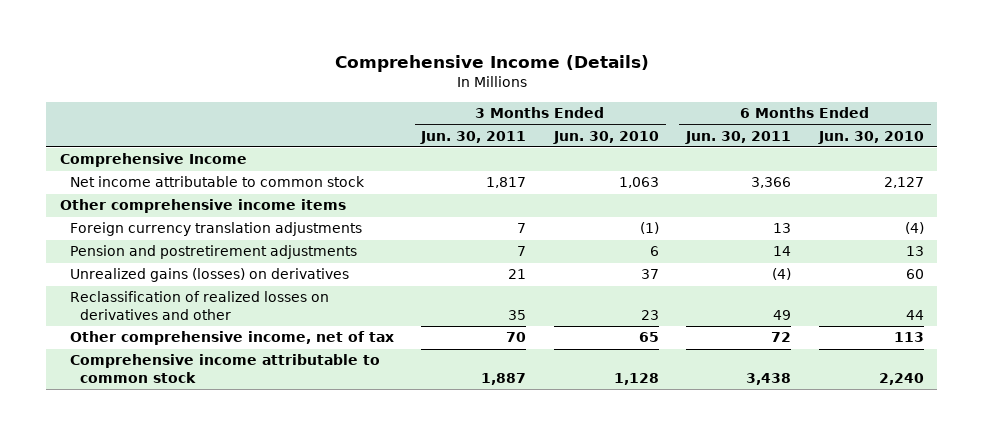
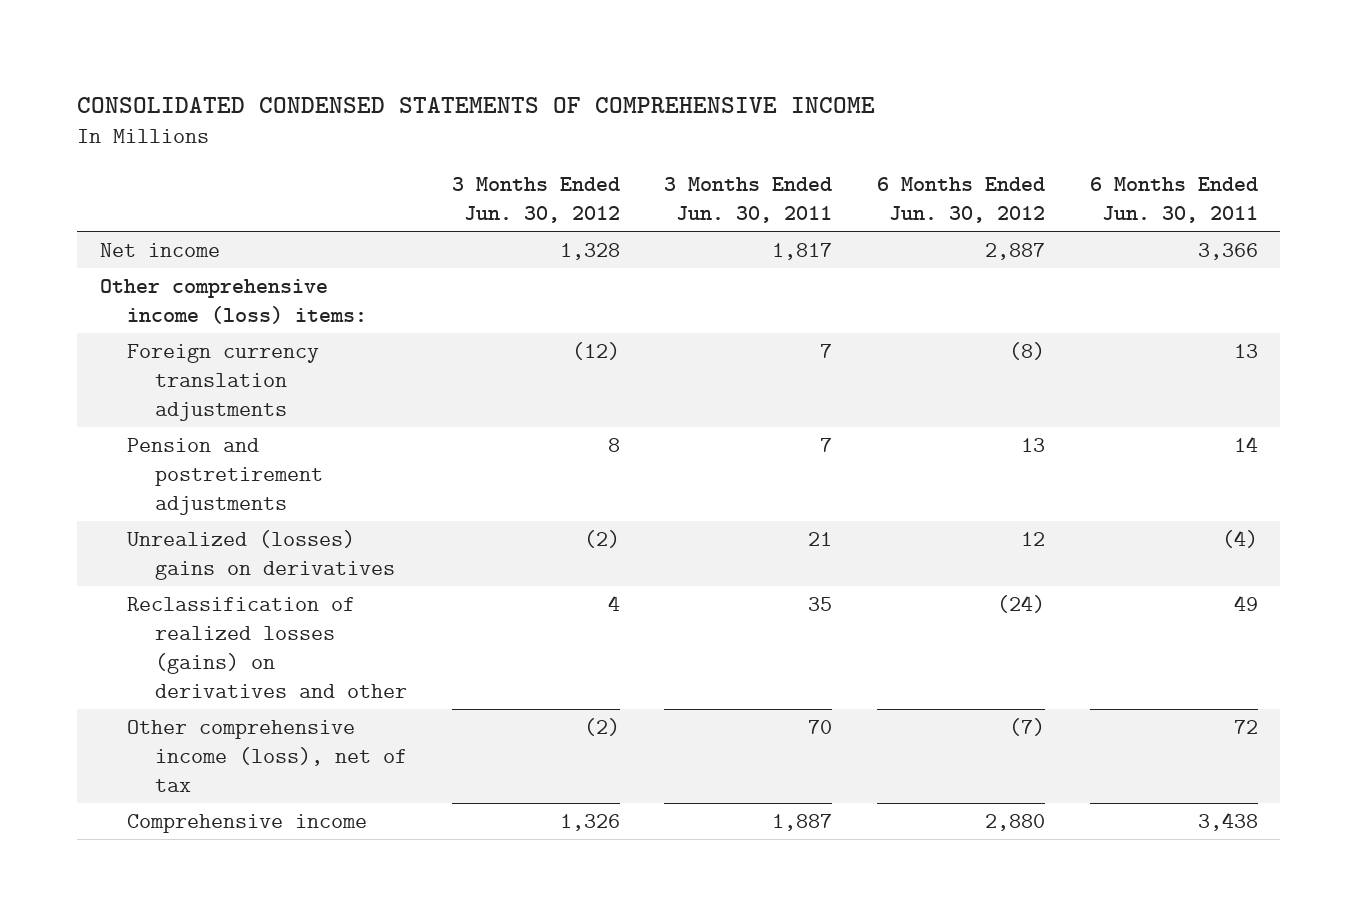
[334,55,649,73] Comprehensive Income (Details) -> [77,96,876,113] CONSOLIDATED CONDENSED STATEMENTS OF COMPREHENSIVE INCOME
[552,130,659,144] Jun. 30, 2010 -> none
[817,130,924,144] Jun. 30, 2010 -> none
none -> [451,177,620,224] 3 Months Ended Jun. 30, 2012
none -> [877,177,1046,224] 6 Months Ended Jun. 30, 2012
[59,153,247,168] Comprehensive Income -> none
[70,176,366,188] Net income attributable to common stock -> [99,242,220,257] Net income
[59,199,346,214] Other comprehensive income items -> [99,278,368,324] Other comprehensive income (loss) items:
[70,268,350,283] Unrealized gains (losses) on derivatives -> [127,529,395,580] Unrealized (losses) gains on derivatives
[70,291,330,320] Reclassification of realized losses on derivatives and other -> [127,596,407,698] Reclassification of realized losses (gains) on derivatives and other
[70,331,395,346] Other comprehensive income, net of tax -> [127,719,407,792] Other comprehensive income (loss), net of tax
[70,354,381,383] Comprehensive income attributable to common stock -> [127,813,368,833] Comprehensive income

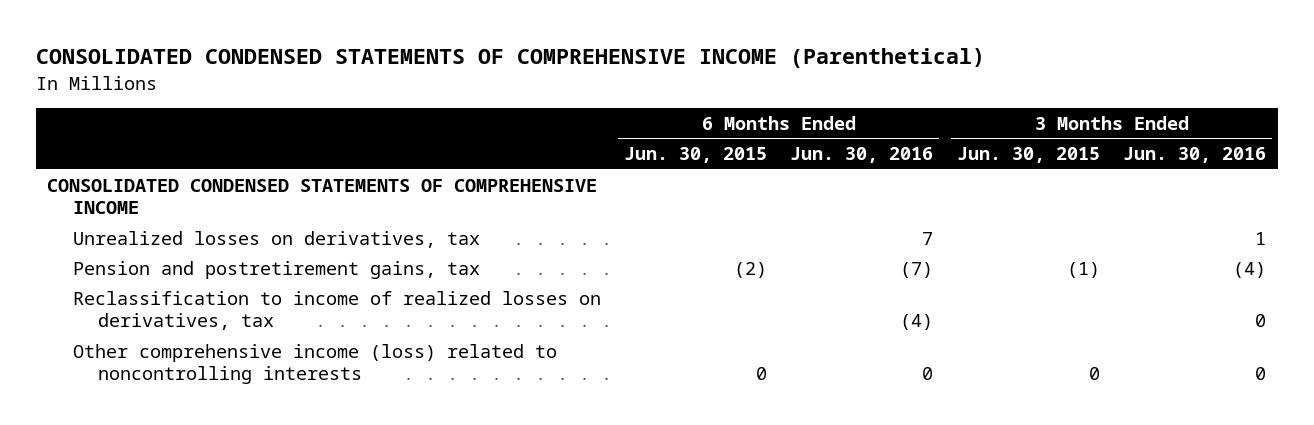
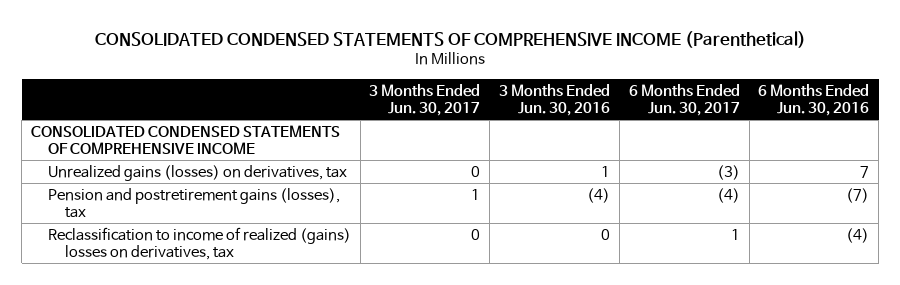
[624,147,768,164] Jun. 30, 2015 -> none
[956,147,1100,164] Jun. 30, 2015 -> none
none -> [369,83,481,117] 3 Months Ended Jun. 30, 2017
none -> [628,83,740,117] 6 Months Ended Jun. 30, 2017
[72,343,557,385] Other comprehensive income (loss) related to noncontrolling interests -> none
[72,230,480,248] Unrealized losses on derivatives, tax -> [47,164,347,181] Unrealized gains (losses) on derivatives, tax
[72,260,480,279] Pension and postretirement gains, tax -> [47,187,340,218] Pension and postretirement gains (losses), tax
[72,290,601,331] Reclassification to income of realized losses on derivatives, tax -> [47,226,351,260] Reclassification to income of realized (gains) losses on derivatives, tax

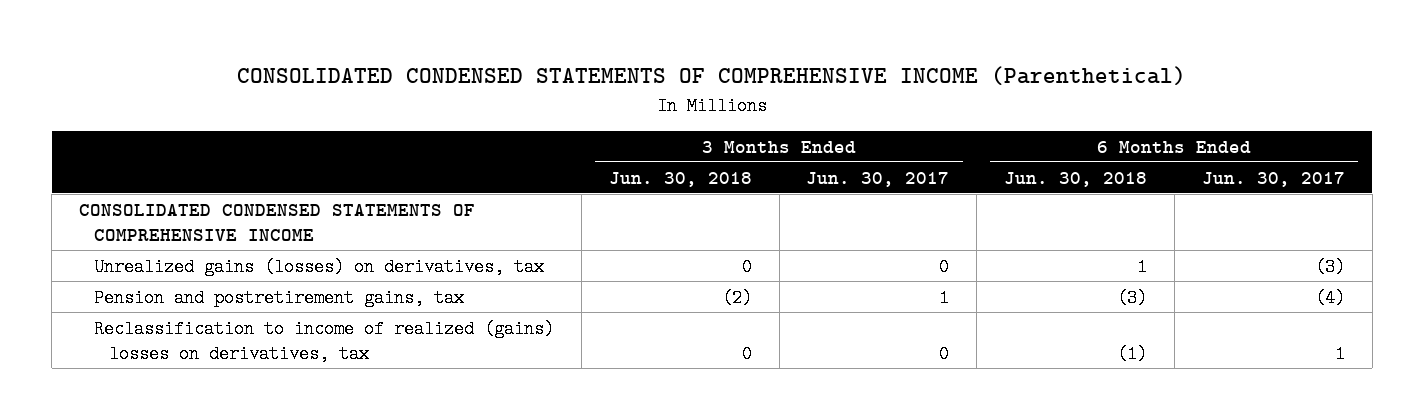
[499,83,611,117] 3 Months Ended Jun. 30, 2016 -> none
[758,83,870,117] 6 Months Ended Jun. 30, 2016 -> none
none -> [608,171,752,187] Jun. 30, 2018
none -> [1004,171,1148,187] Jun. 30, 2018
[47,187,340,218] Pension and postretirement gains (losses), tax -> [93,288,464,307] Pension and postretirement gains, tax

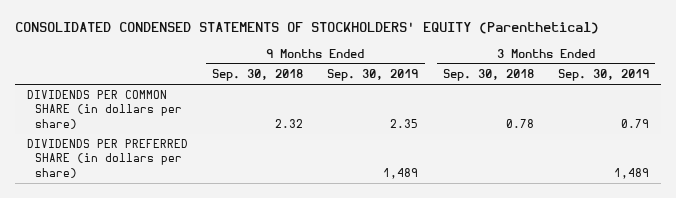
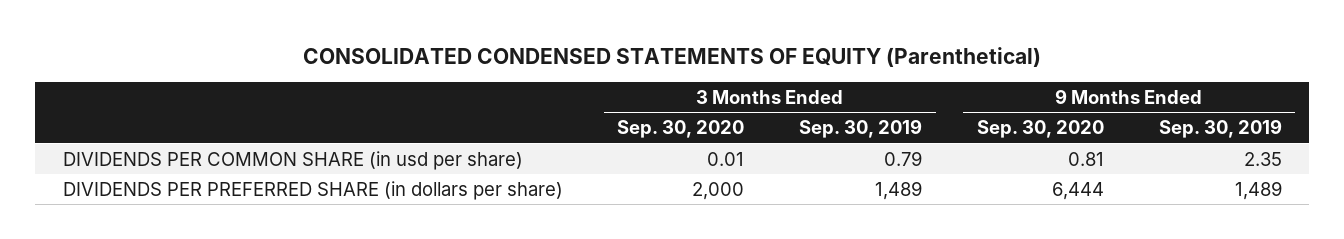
[15,22,600,35] CONSOLIDATED CONDENSED STATEMENTS OF STOCKHOLDERS' EQUITY (Parenthetical) -> [303,46,1042,67] CONSOLIDATED CONDENSED STATEMENTS OF EQUITY (Parenthetical)
[212,69,304,82] Sep. 30, 2018 -> none
[442,69,534,82] Sep. 30, 2018 -> none
none -> [617,120,745,139] Sep. 30, 2020
none -> [976,120,1104,139] Sep. 30, 2020
[27,90,183,129] DIVIDENDS PER COMMON SHARE (in dollars per share) -> [62,150,523,170] DIVIDENDS PER COMMON SHARE (in usd per share)

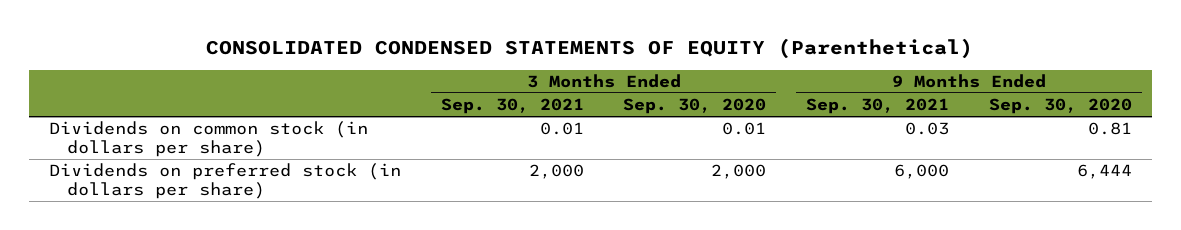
[799,119,923,139] Sep. 30, 2019 -> none
[1158,119,1282,139] Sep. 30, 2019 -> none
none -> [440,98,584,115] Sep. 30, 2021
none -> [806,98,950,115] Sep. 30, 2021
[62,150,523,170] DIVIDENDS PER COMMON SHARE (in usd per share) -> [48,121,368,158] Dividends on common stock (in dollars per share)
[62,180,563,200] DIVIDENDS PER PREFERRED SHARE (in dollars per share) -> [48,163,401,200] Dividends on preferred stock (in dollars per share)

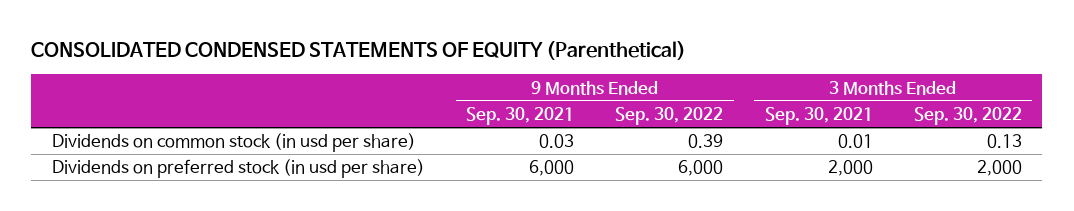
[623,98,767,115] Sep. 30, 2020 -> none
[989,98,1133,115] Sep. 30, 2020 -> none
none -> [615,107,724,126] Sep. 30, 2022
none -> [913,107,1022,126] Sep. 30, 2022
[48,121,368,158] Dividends on common stock (in dollars per share) -> [51,133,416,153] Dividends on common stock (in usd per share)
[48,163,401,200] Dividends on preferred stock (in dollars per share) -> [51,159,425,179] Dividends on preferred stock (in usd per share)

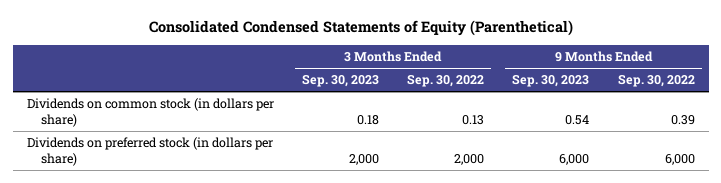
[31,41,687,61] CONSOLIDATED CONDENSED STATEMENTS OF EQUITY (Parenthetical) -> [148,20,573,37] Consolidated Condensed Statements of Equity (Parenthetical)
[466,107,575,126] Sep. 30, 2021 -> none
[764,107,873,126] Sep. 30, 2021 -> none
none -> [301,74,379,88] Sep. 30, 2023
none -> [512,74,590,88] Sep. 30, 2023
[51,133,416,153] Dividends on common stock (in usd per share) -> [26,98,274,127] Dividends on common stock (in dollars per share)
[51,159,425,179] Dividends on preferred stock (in usd per share) -> [26,137,273,166] Dividends on preferred stock (in dollars per share)

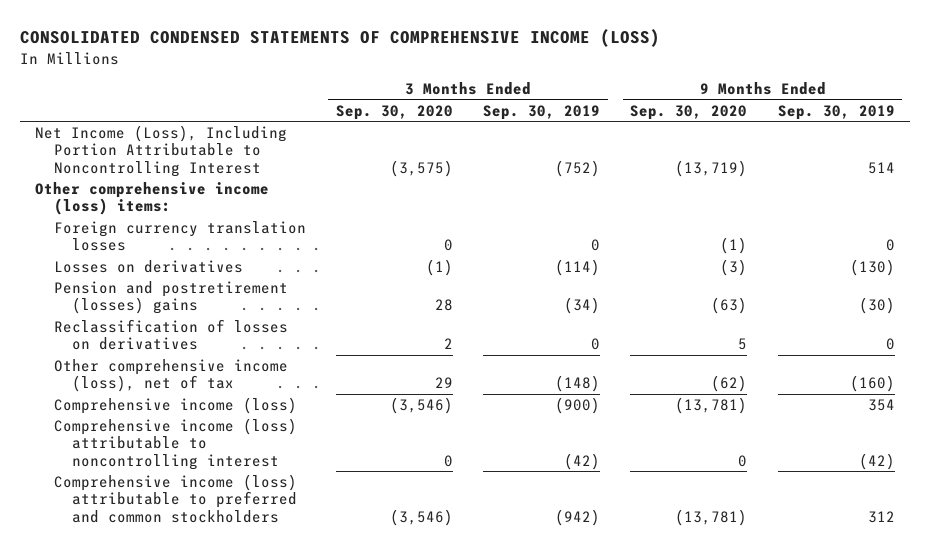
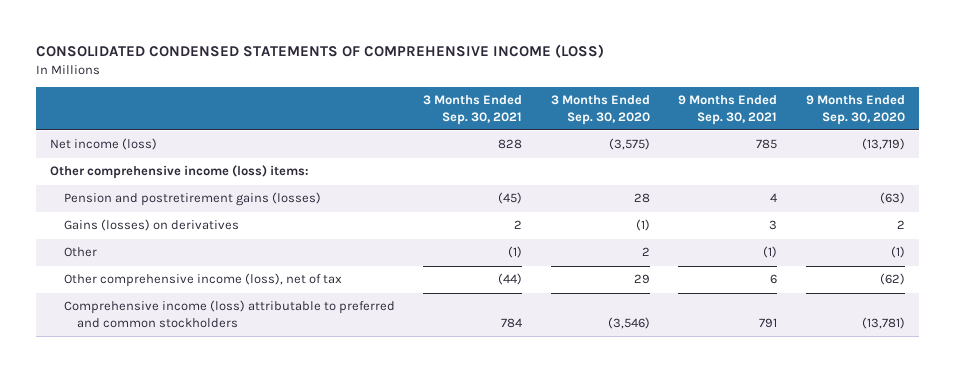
[483,104,601,120] Sep. 30, 2019 -> none
[777,104,895,120] Sep. 30, 2019 -> none
none -> [423,95,523,125] 3 Months Ended Sep. 30, 2021
none -> [678,95,778,125] 9 Months Ended Sep. 30, 2021
[35,124,288,177] Net Income (Loss), Including Portion Attributable to Noncontrolling Interest -> [50,138,158,151] Net income (loss)
[53,220,306,252] Foreign currency translation losses -> none
[53,259,243,273] Losses on derivatives -> none
[53,280,288,315] Pension and postretirement (losses) gains -> [63,192,321,207] Pension and postretirement gains (losses)
[53,318,288,351] Reclassification of losses on derivatives -> [63,219,239,232] Gains (losses) on derivatives
[443,338,453,350] 2 -> [635,219,650,232] (1)
[738,338,748,351] 5 -> [897,220,906,230] 2
none -> [63,247,97,258] Other
[53,396,297,414] Comprehensive income (loss) -> none
[53,417,297,470] Comprehensive income (loss) attributable to noncontrolling interest -> none

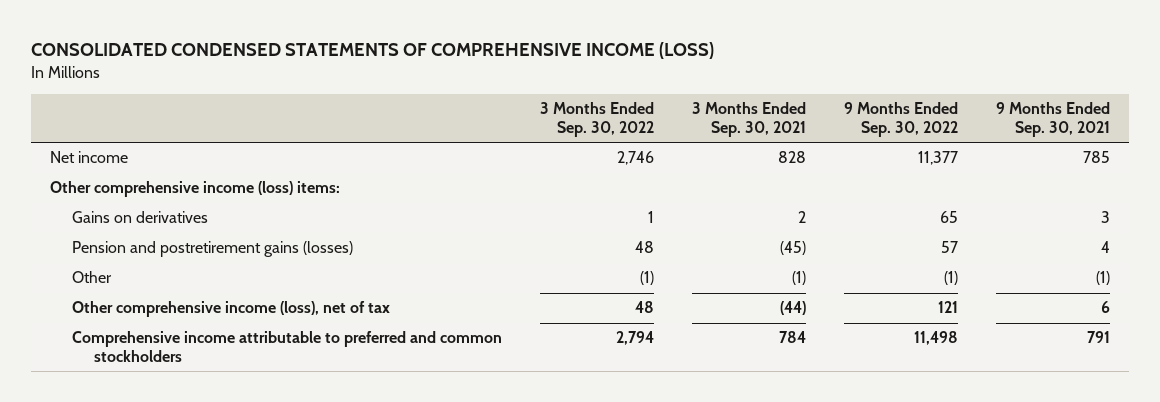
[550,95,650,125] 3 Months Ended Sep. 30, 2020 -> none
[806,95,906,125] 9 Months Ended Sep. 30, 2020 -> none
none -> [540,102,655,138] 3 Months Ended Sep. 30, 2022
none -> [843,102,958,138] 9 Months Ended Sep. 30, 2022
[50,138,158,151] Net income (loss) -> [50,151,129,164] Net income
none -> [72,211,209,224] Gains on derivatives
[63,219,239,232] Gains (losses) on derivatives -> none
[63,300,395,328] Comprehensive income (loss) attributable to preferred and common stockholders -> [72,331,503,363] Comprehensive income attributable to preferred and common stockholders

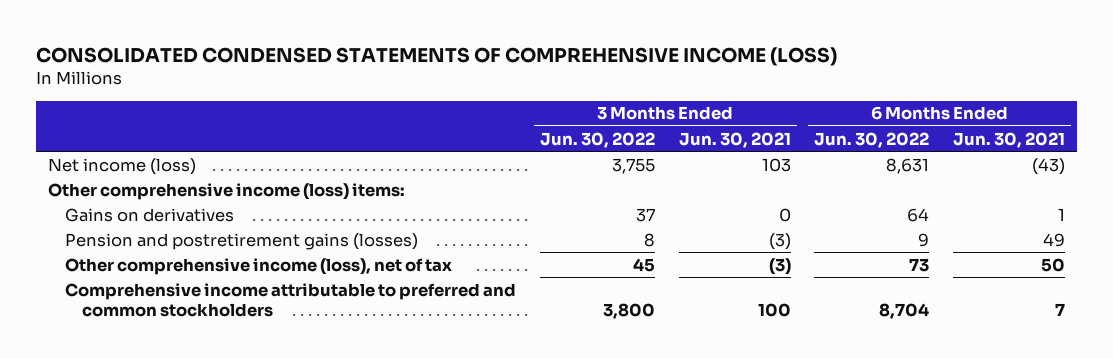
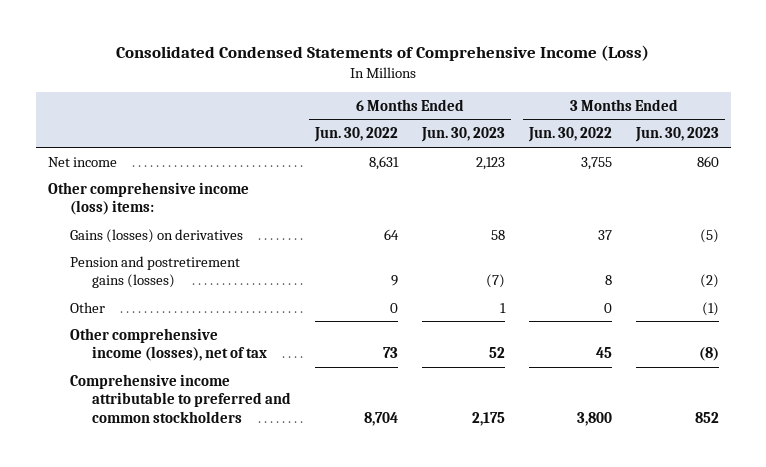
[36,46,838,66] CONSOLIDATED CONDENSED STATEMENTS OF COMPREHENSIVE INCOME (LOSS) -> [116,45,650,62] Consolidated Condensed Statements of Comprehensive Income (Loss)
[678,131,791,148] Jun. 30, 2021 -> none
[953,131,1066,148] Jun. 30, 2021 -> none
none -> [420,127,505,143] Jun. 30, 2023
none -> [634,127,719,143] Jun. 30, 2023
[48,157,197,175] Net income (loss) -> [47,156,117,167] Net income
[65,207,235,222] Gains on derivatives -> [69,228,243,243] Gains (losses) on derivatives
none -> [69,301,105,313] Other
[65,257,453,275] Other comprehensive income (loss), net of tax -> [69,327,267,362] Other comprehensive income (losses), net of tax

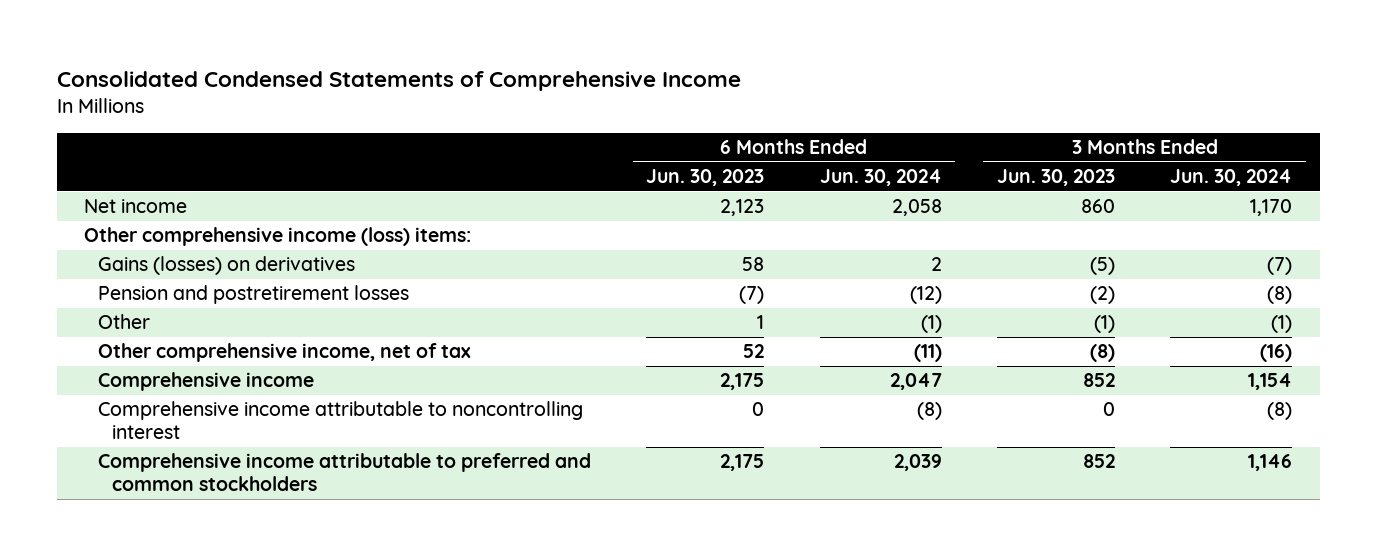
[116,45,650,62] Consolidated Condensed Statements of Comprehensive Income (Loss) -> [56,70,741,91] Consolidated Condensed Statements of Comprehensive Income
[313,127,398,143] Jun. 30, 2022 -> none
[527,127,612,143] Jun. 30, 2022 -> none
none -> [819,169,942,187] Jun. 30, 2024
none -> [1170,169,1293,187] Jun. 30, 2024
[69,255,240,289] Pension and postretirement gains (losses) -> [98,285,410,305] Pension and postretirement losses
[69,327,267,362] Other comprehensive income (losses), net of tax -> [98,343,472,363] Other comprehensive income, net of tax
none -> [98,372,315,392] Comprehensive income
none -> [98,401,584,440] Comprehensive income attributable to noncontrolling interest

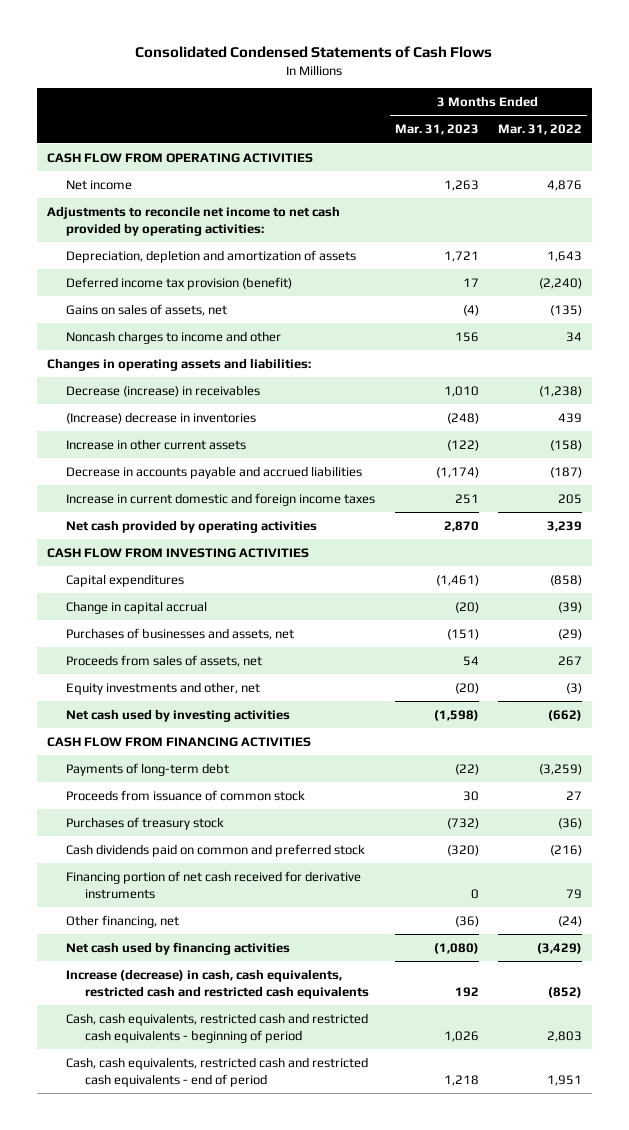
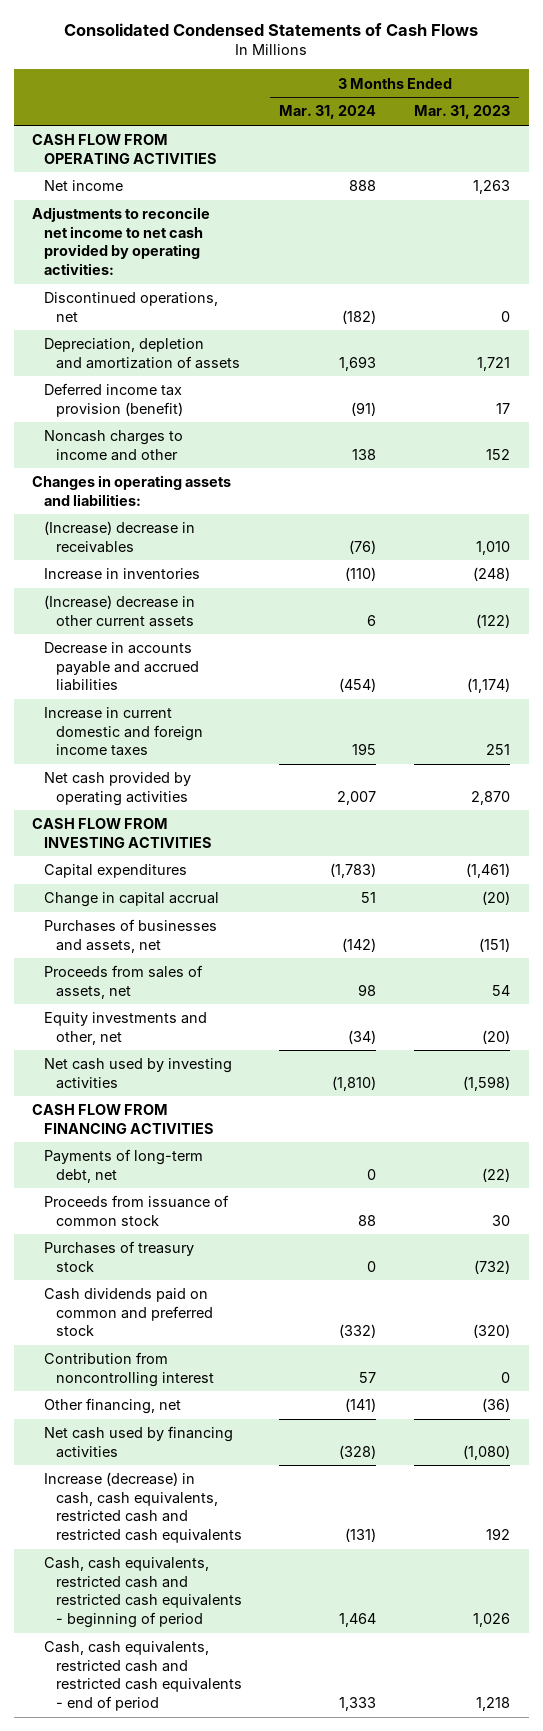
[498,124,583,136] Mar. 31, 2022 -> none
none -> [279,105,377,120] Mar. 31, 2024
none -> [43,292,218,322] Discontinued operations, net
[65,303,227,316] Gains on sales of assets, net -> none
[454,331,479,342] 156 -> [486,448,511,460] 152
[65,384,260,397] Decrease (increase) in receivables -> [43,521,195,553] (Increase) decrease in receivables
[65,411,256,424] (Increase) decrease in inventories -> [43,568,200,581] Increase in inventories
[65,438,246,450] Increase in other current assets -> [43,595,195,627] (Increase) decrease in other current assets
[65,762,229,776] Payments of long-term debt -> [43,1149,203,1183] Payments of long-term debt, net
[65,870,361,899] Financing portion of net cash received for derivative instruments -> none
none -> [43,1352,214,1387] Contribution from noncontrolling interest

